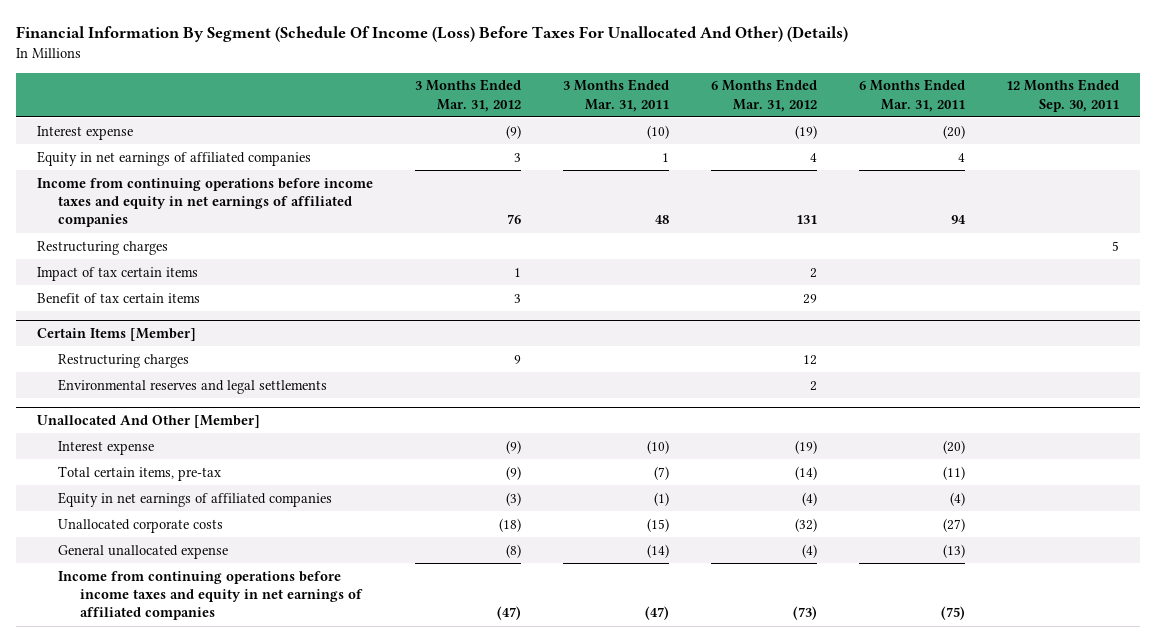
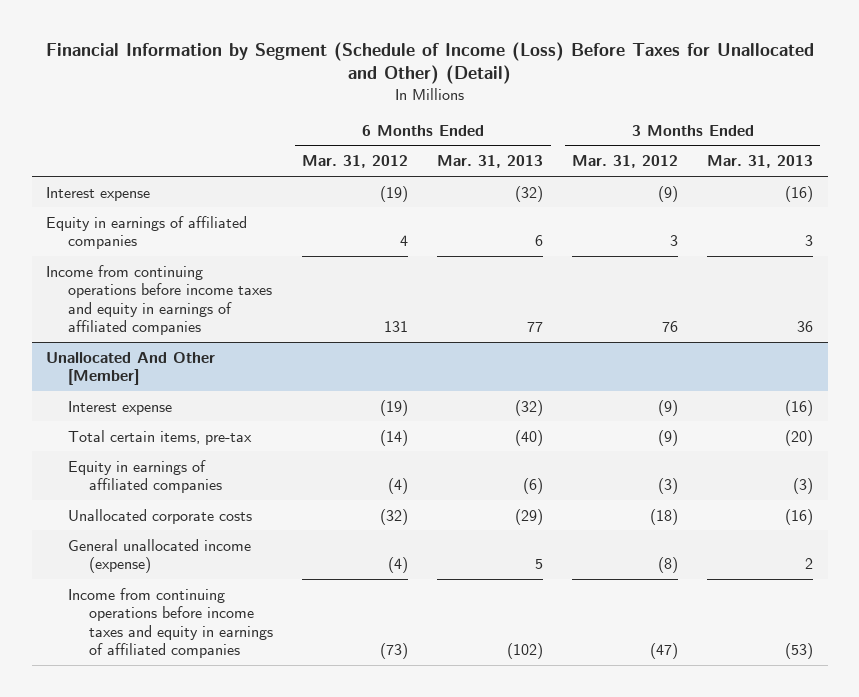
[15,26,848,43] Financial Information By Segment (Schedule Of Income (Loss) Before Taxes For Unallocated And Other) (Details) -> [45,41,814,85] Financial Information by Segment (Schedule of Income (Loss) Before Taxes for Unallocated and Other) (Detail)
[562,79,669,112] 3 Months Ended Mar. 31, 2011 -> none
[858,79,965,112] 6 Months Ended Mar. 31, 2011 -> none
[1006,79,1120,112] 12 Months Ended Sep. 30, 2011 -> none
none -> [437,155,544,169] Mar. 31, 2013
none -> [707,155,814,169] Mar. 31, 2013
[36,240,168,255] Restructuring charges -> none
[36,266,198,281] Impact of tax certain items -> none
[36,292,200,303] Benefit of tax certain items -> none
[36,327,196,341] Certain Items [Member] -> none
[58,353,190,368] Restructuring charges -> none
[58,378,328,394] Environmental reserves and legal settlements -> none
[36,150,311,166] Equity in net earnings of affiliated companies -> [46,215,248,250] Equity in earnings of affiliated companies
[36,177,373,228] Income from continuing operations before income taxes and equity in net earnings of affiliated companies -> [46,264,272,336] Income from continuing operations before income taxes and equity in earnings of affiliated companies
[58,491,333,507] Equity in net earnings of affiliated companies -> [67,459,223,494] Equity in earnings of affiliated companies
[58,544,229,559] General unallocated expense -> [67,538,251,574] General unallocated income (expense)
[58,570,363,621] Income from continuing operations before income taxes and equity in net earnings of affiliated companies -> [67,587,274,659] Income from continuing operations before income taxes and equity in earnings of affiliated companies

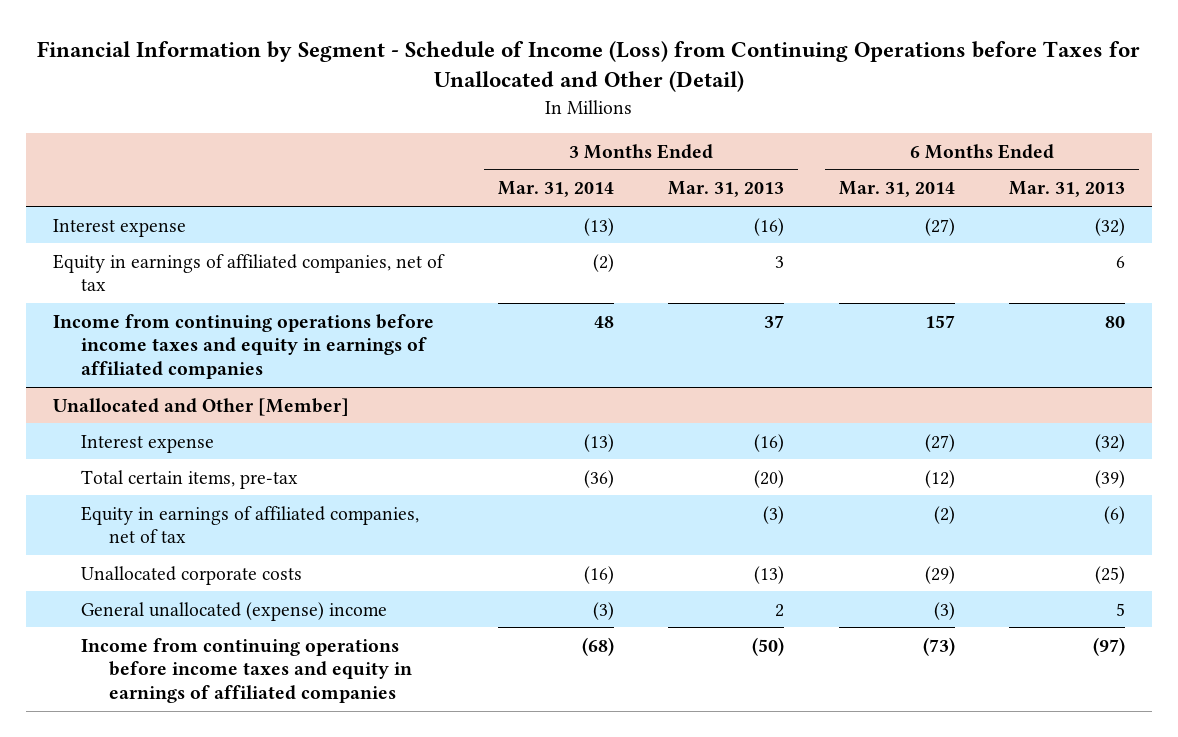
[45,41,814,85] Financial Information by Segment (Schedule of Income (Loss) Before Taxes for Unallocated and Other) (Detail) -> [37,40,1141,93] Financial Information by Segment - Schedule of Income (Loss) from Continuing Operations before Taxes for Unallocated and Other (Detail)
[302,155,409,169] Mar. 31, 2012 -> none
[572,155,679,169] Mar. 31, 2012 -> none
none -> [497,181,614,198] Mar. 31, 2014
none -> [838,181,955,198] Mar. 31, 2014
[46,215,248,250] Equity in earnings of affiliated companies -> [53,253,446,292] Equity in earnings of affiliated companies, net of tax
[527,322,544,333] 77 -> [1105,315,1126,328] 80
[797,321,814,333] 36 -> [764,314,785,328] 37
[46,351,216,386] Unallocated And Other [Member] -> [53,397,350,416] Unallocated and Other [Member]
[515,429,544,446] (40) -> [1095,469,1126,488] (39)
[67,459,223,494] Equity in earnings of affiliated companies -> [81,505,420,544] Equity in earnings of affiliated companies, net of tax
[515,508,544,525] (29) -> [1095,565,1126,584] (25)
[785,508,814,525] (16) -> [754,565,785,584] (13)
[67,538,251,574] General unallocated income (expense) -> [81,601,388,621] General unallocated (expense) income
[507,643,544,660] (102) -> [1093,636,1126,656] (97)
[785,643,814,660] (53) -> [752,636,785,656] (50)

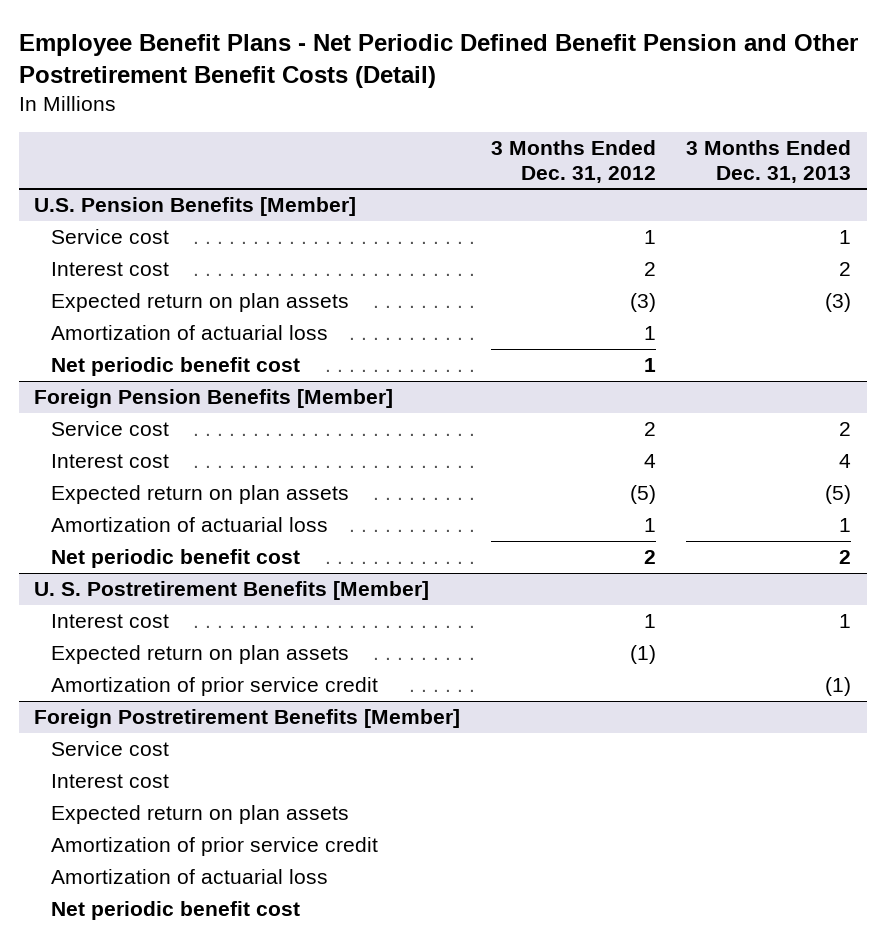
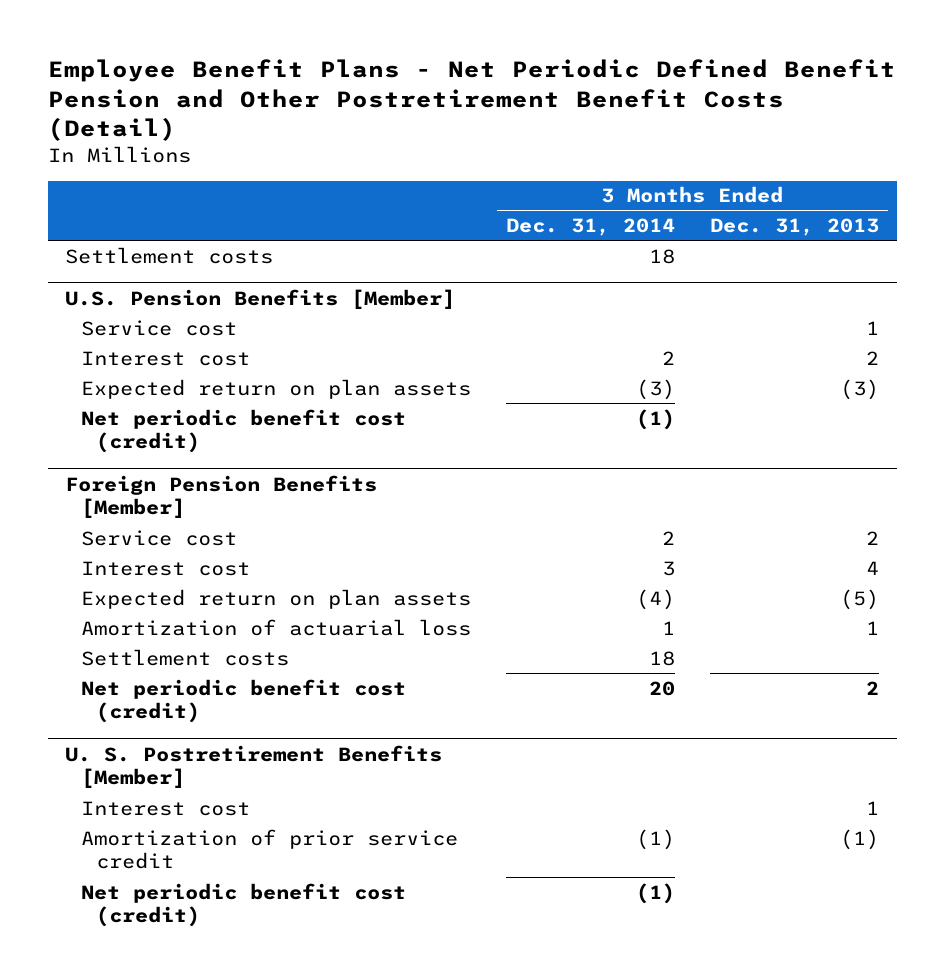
[490,140,656,183] 3 Months Ended Dec. 31, 2012 -> none
none -> [505,218,675,237] Dec. 31, 2014
none -> [65,246,274,264] Settlement costs
[51,324,329,340] Amortization of actuarial loss -> none
[51,356,301,376] Net periodic benefit cost -> [80,408,406,454] Net periodic benefit cost (credit)
none -> [80,648,289,666] Settlement costs
[51,548,301,568] Net periodic benefit cost -> [80,678,406,724] Net periodic benefit cost (credit)
[51,644,350,664] Expected return on plan assets -> none
[34,708,461,728] Foreign Postretirement Benefits [Member] -> none
[51,740,170,756] Service cost -> none
[51,773,170,788] Interest cost -> none
[51,804,350,824] Expected return on plan assets -> none
[51,836,379,856] Amortization of prior service credit -> none
[51,868,329,884] Amortization of actuarial loss -> none
[51,900,301,920] Net periodic benefit cost -> [80,882,406,928] Net periodic benefit cost (credit)

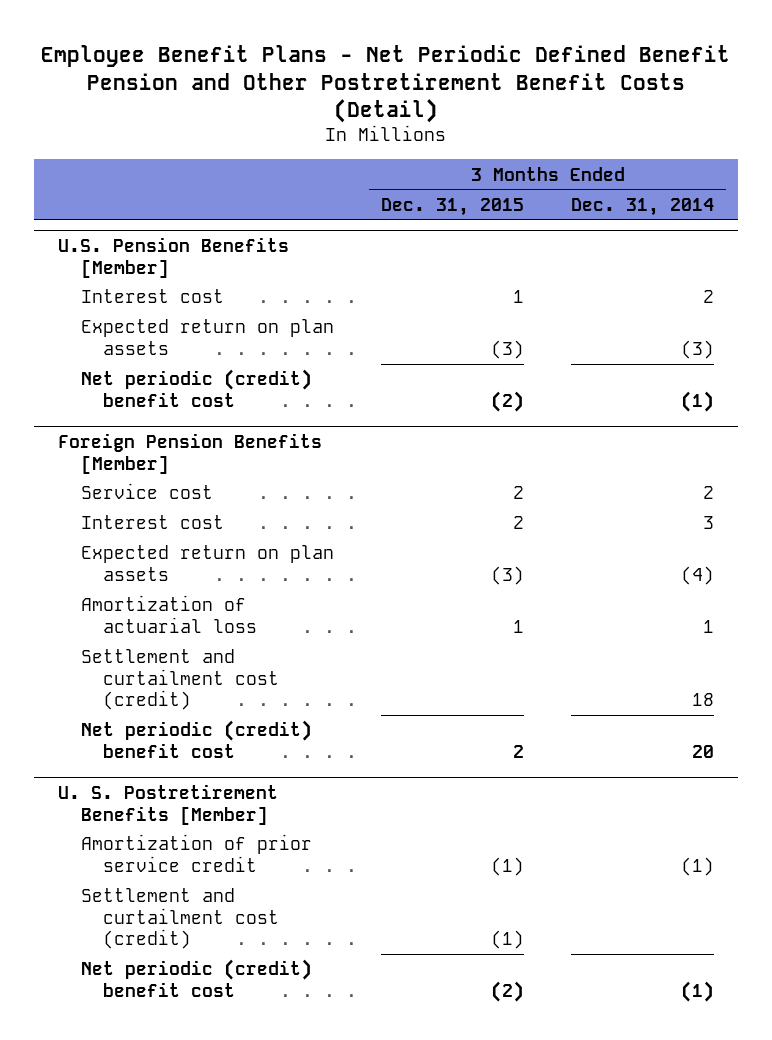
[710,218,880,237] Dec. 31, 2013 -> none
none -> [380,197,524,216] Dec. 31, 2015
[65,246,274,264] Settlement costs -> none
[80,319,237,336] Service cost -> none
[80,408,406,454] Net periodic benefit cost (credit) -> [80,369,312,407] Net periodic (credit) benefit cost
[80,648,289,666] Settlement costs -> none
none -> [80,649,280,711] Settlement and curtailment cost (credit)
[80,678,406,724] Net periodic benefit cost (credit) -> [80,720,312,758] Net periodic (credit) benefit cost
[80,800,250,816] Interest cost -> none
none -> [80,888,280,950] Settlement and curtailment cost (credit)
[80,882,406,928] Net periodic benefit cost (credit) -> [80,959,312,997] Net periodic (credit) benefit cost

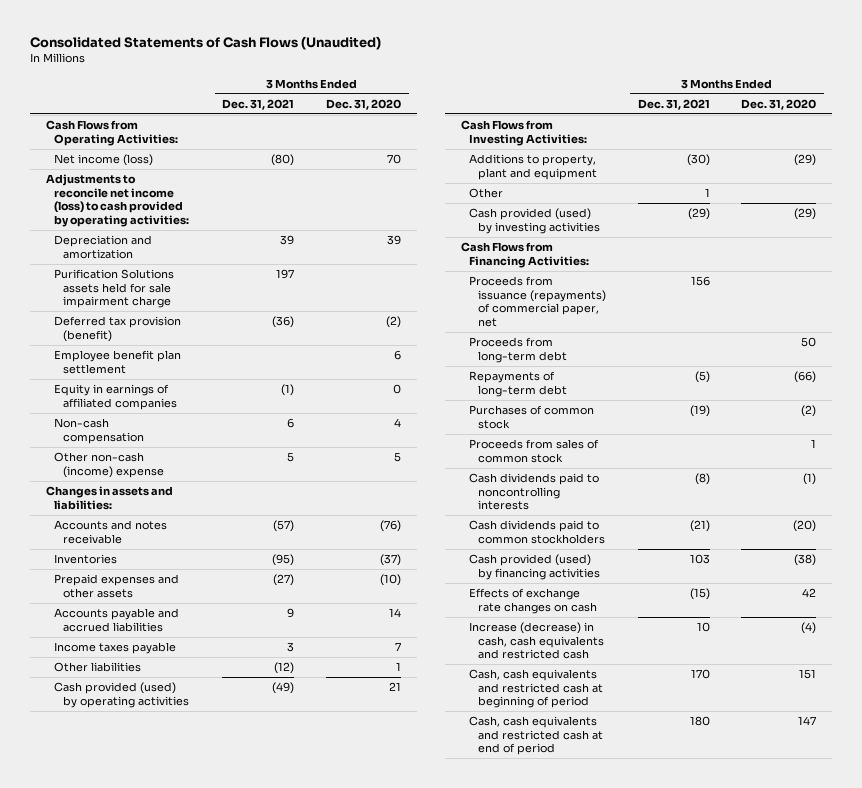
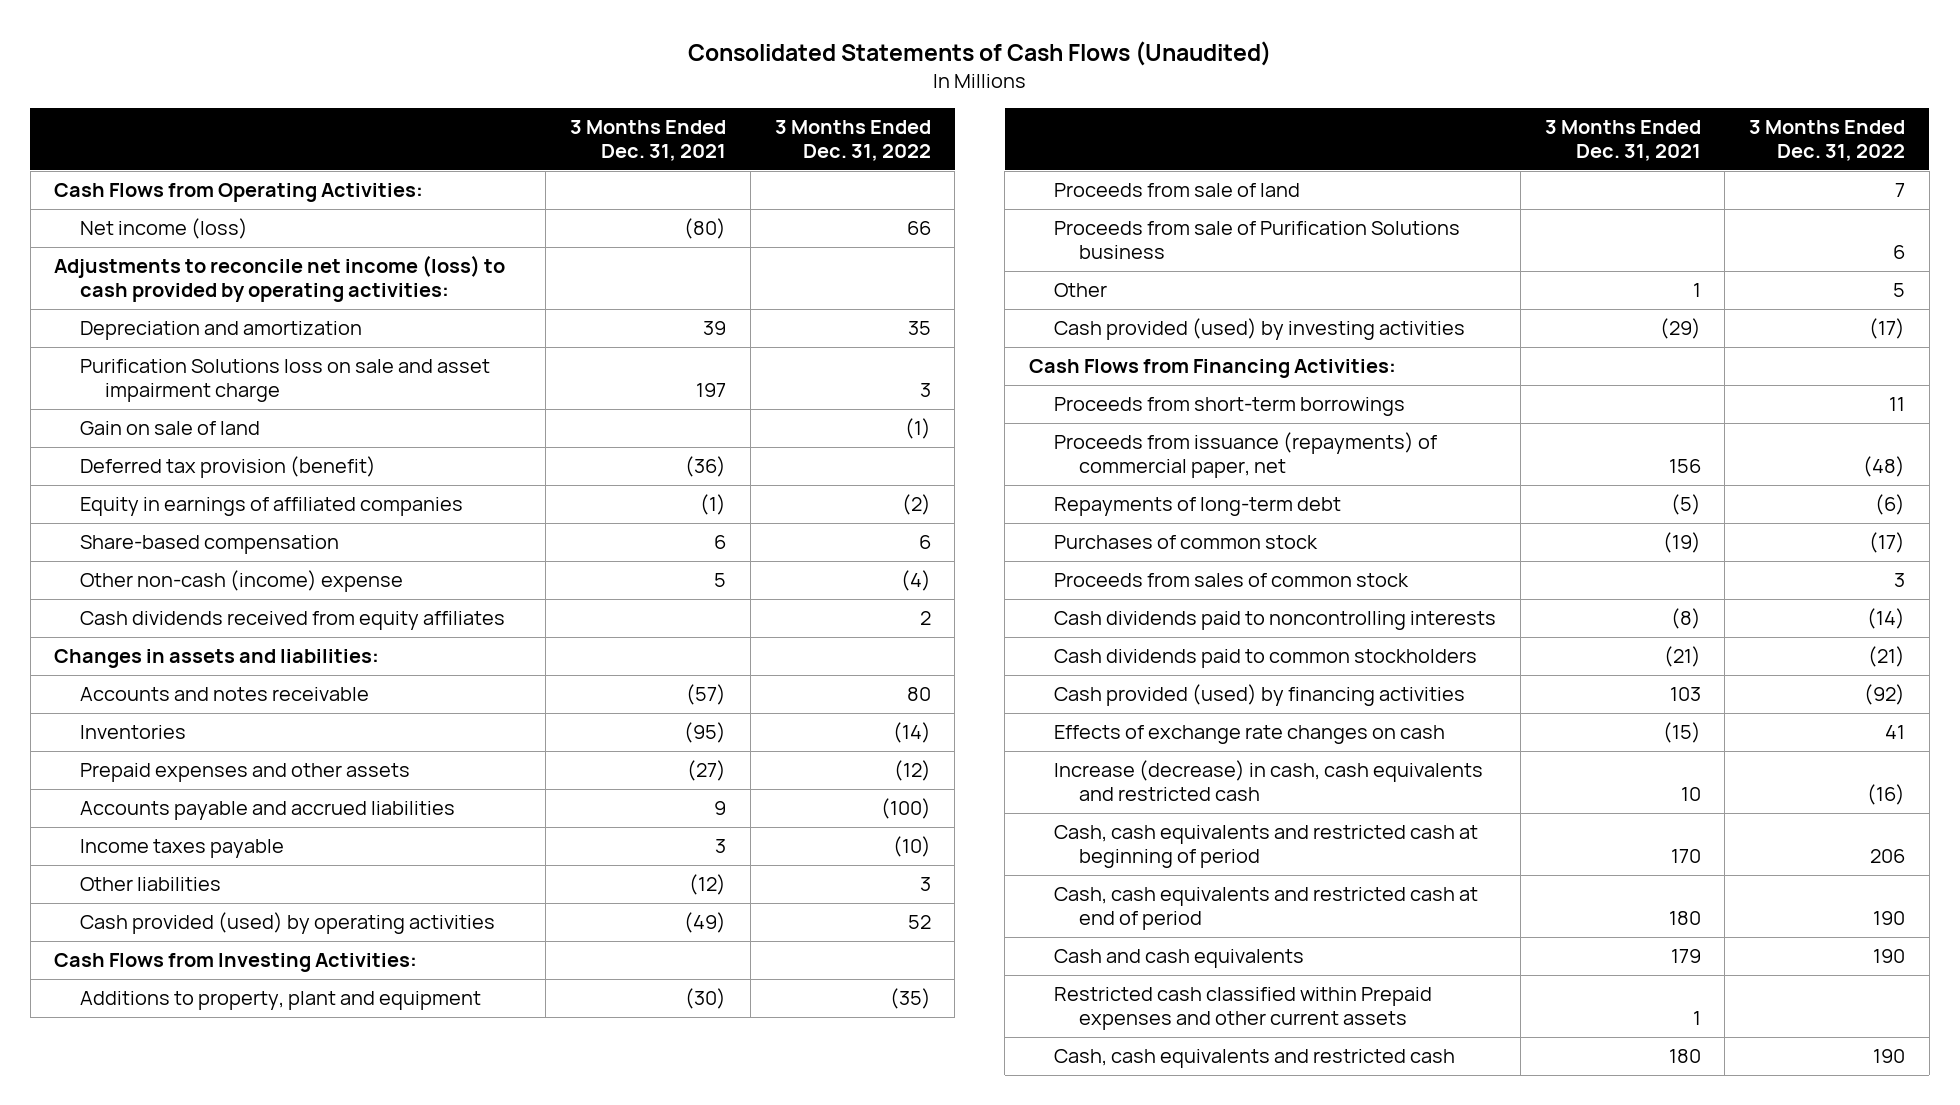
[326,98,402,110] Dec. 31, 2020 -> none
none -> [774,120,931,162] 3 Months Ended Dec. 31, 2022
[54,269,175,309] Purification Solutions assets held for sale impairment charge -> [79,359,490,403] Purification Solutions loss on sale and asset impairment charge
none -> [79,421,260,436] Gain on sale of land
[54,350,182,374] Employee benefit plan settlement -> none
[54,418,144,444] Non-cash compensation -> [79,535,339,555] Share-based compensation
none -> [79,611,505,631] Cash dividends received from equity affiliates
none -> [1054,183,1301,198] Proceeds from sale of land
none -> [1054,221,1461,260] Proceeds from sale of Purification Solutions business
none -> [1054,397,1406,417] Proceeds from short-term borrowings
[469,337,568,363] Proceeds from long-term debt -> none
none -> [1054,949,1305,969] Cash and cash equivalents
none -> [1054,987,1433,1031] Restricted cash classified within Prepaid expenses and other current assets
none -> [1054,1049,1456,1069] Cash, cash equivalents and restricted cash

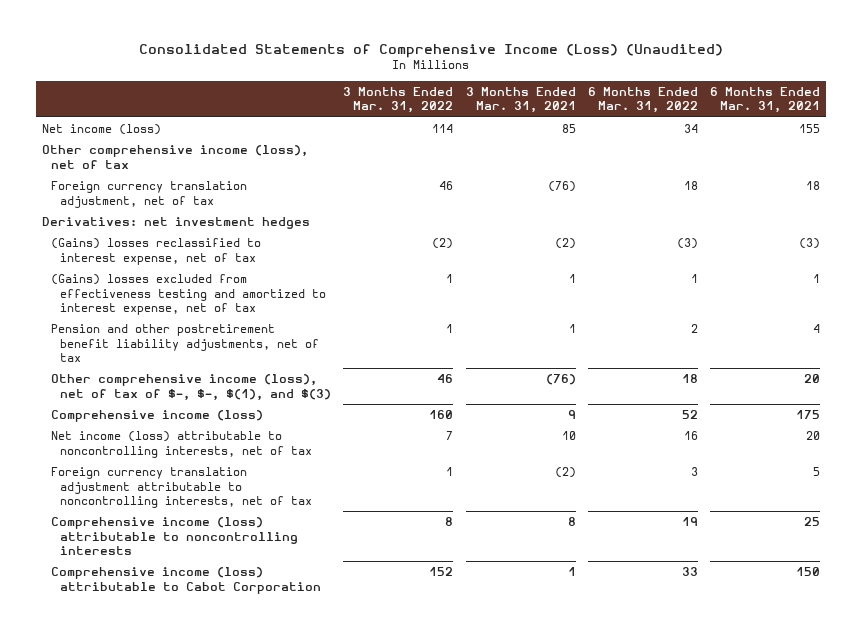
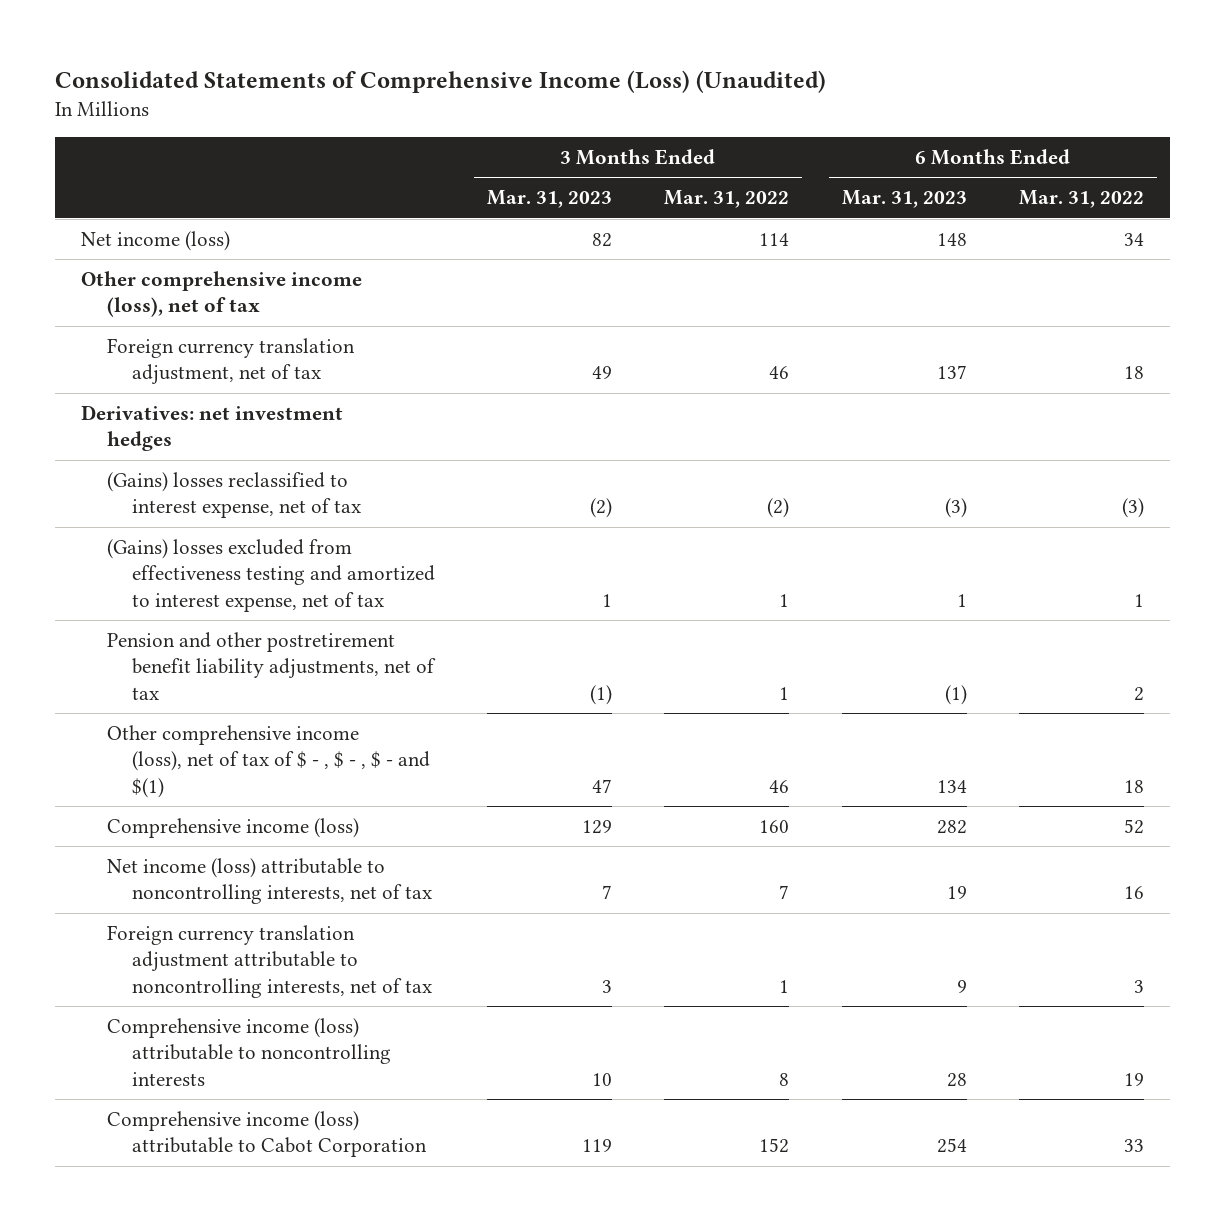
[465,86,576,114] 3 Months Ended Mar. 31, 2021 -> none
[710,86,821,114] 6 Months Ended Mar. 31, 2021 -> none
none -> [487,190,613,209] Mar. 31, 2023
none -> [841,190,967,209] Mar. 31, 2023
[51,373,332,401] Other comprehensive income (loss), net of tax of $-, $-, $(1), and $(3) -> [106,725,430,798] Other comprehensive income (loss), net of tax of $ - , $ - , $ - and $(1)

